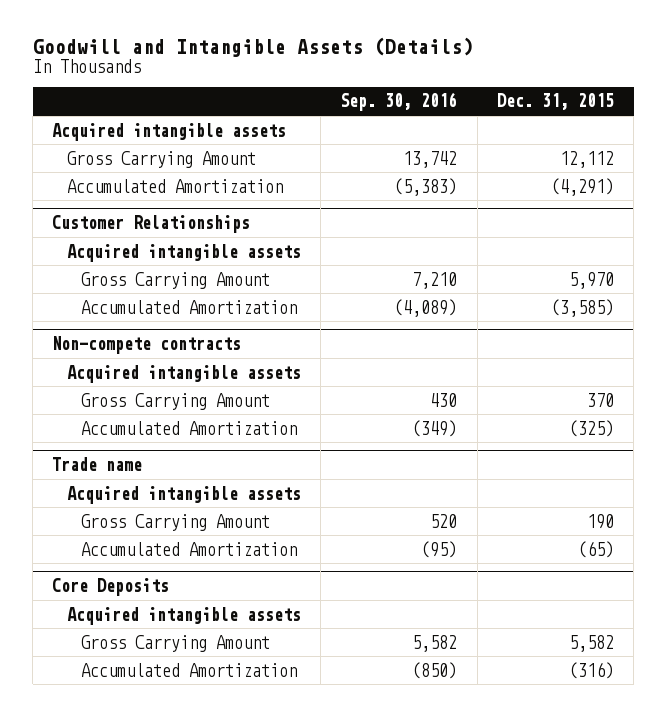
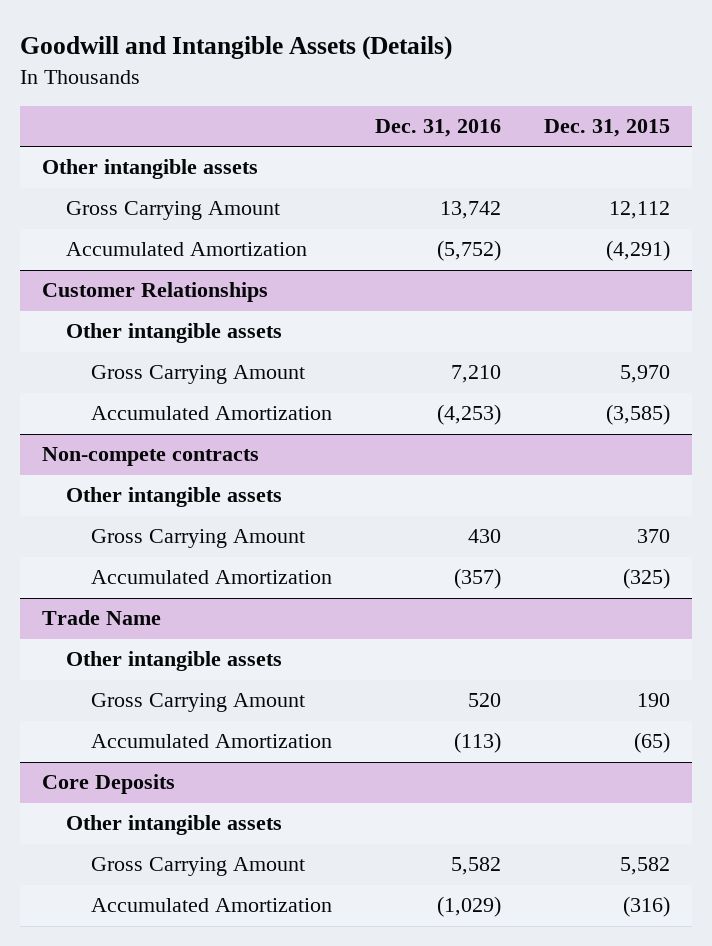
[340,92,458,112] Sep. 30, 2016 -> none
none -> [375,119,502,138] Dec. 31, 2016
[52,122,287,141] Acquired intangible assets -> [41,159,258,180] Other intangible assets
[66,243,301,262] Acquired intangible assets -> [66,323,283,344] Other intangible assets
[66,364,301,383] Acquired intangible assets -> [66,487,283,508] Other intangible assets
[52,457,143,472] Trade name -> [41,610,161,626] Trade Name
[66,485,301,504] Acquired intangible assets -> [66,651,283,672] Other intangible assets
[66,606,301,625] Acquired intangible assets -> [66,815,283,836] Other intangible assets

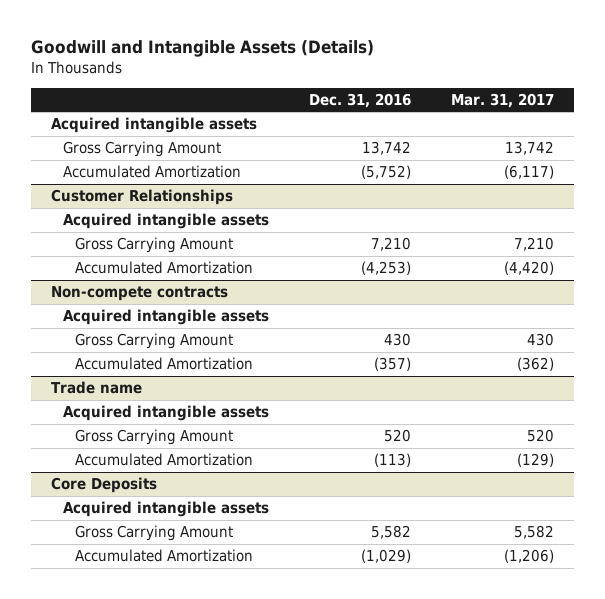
[544,119,671,138] Dec. 31, 2015 -> none
none -> [451,92,555,108] Mar. 31, 2017
[41,159,258,180] Other intangible assets -> [50,117,257,134] Acquired intangible assets
[66,323,283,344] Other intangible assets -> [62,213,269,230] Acquired intangible assets
[66,487,283,508] Other intangible assets -> [62,309,269,326] Acquired intangible assets
[41,610,161,626] Trade Name -> [50,381,142,395] Trade name
[66,651,283,672] Other intangible assets -> [62,405,269,422] Acquired intangible assets
[66,815,283,836] Other intangible assets -> [62,501,269,518] Acquired intangible assets

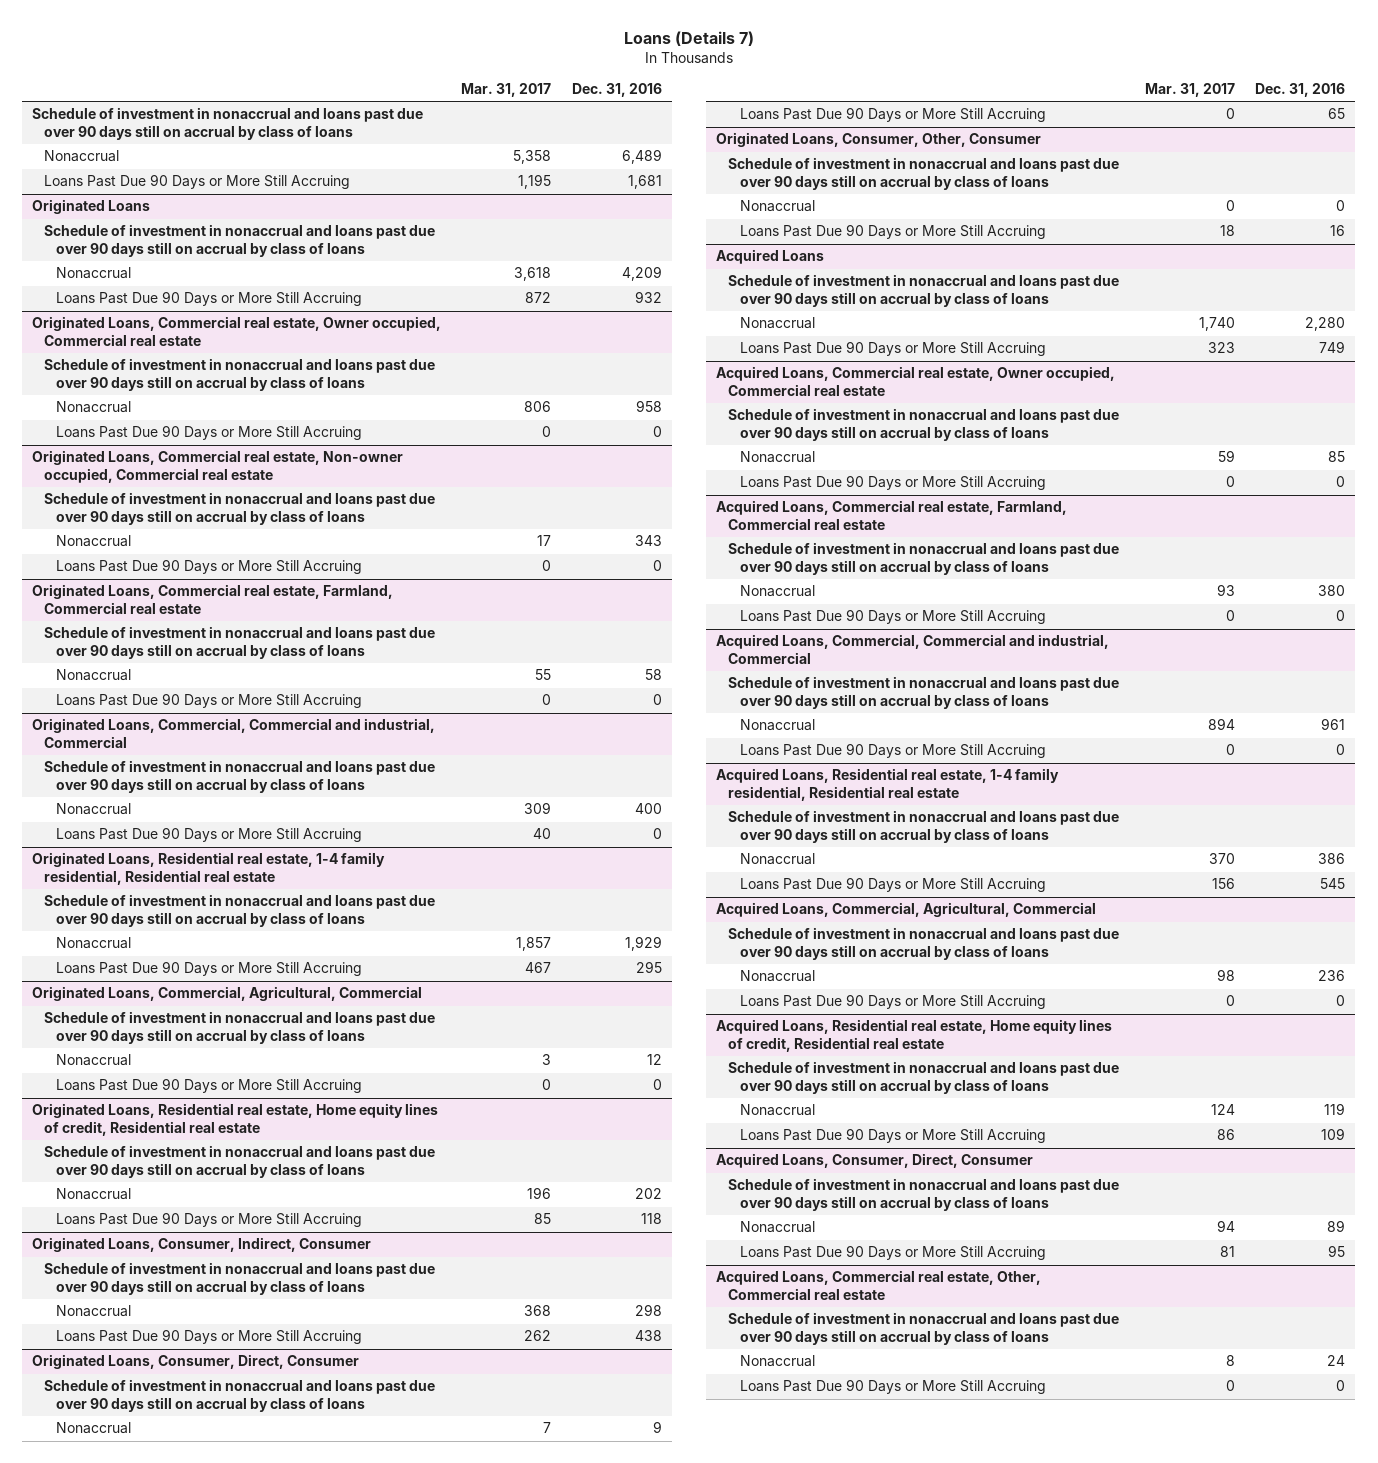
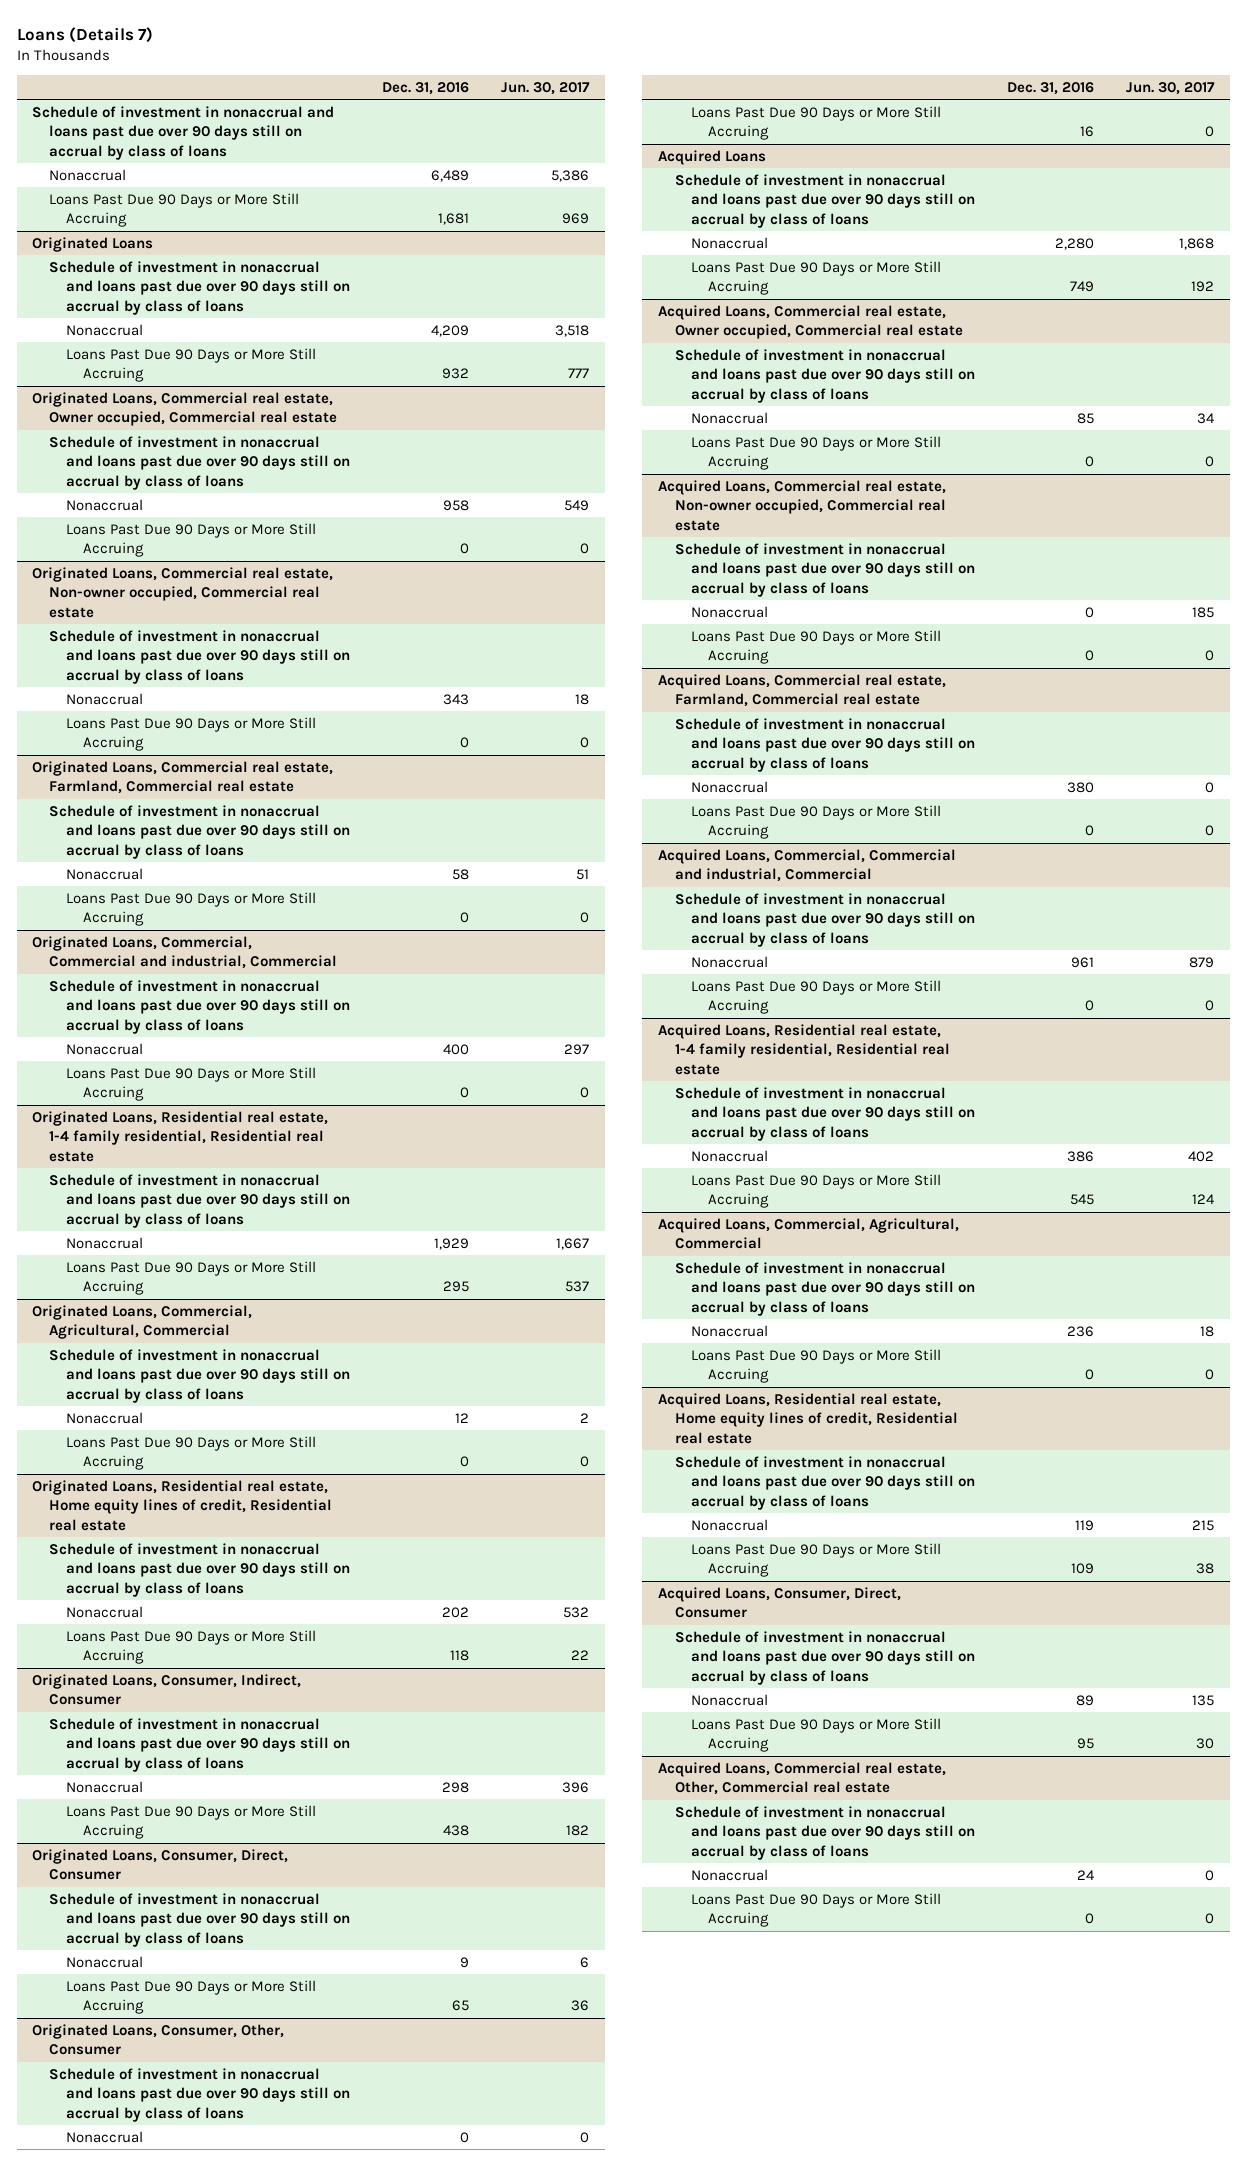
[461,82,552,97] Mar. 31, 2017 -> none
none -> [500,81,590,95] Jun. 30, 2017
none -> [657,479,946,531] Acquired Loans, Commercial real estate, Non-owner occupied, Commercial real estate
none -> [674,542,976,597] Schedule of investment in nonaccrual and loans past due over 90 days still on accrual by class of loans
none -> [691,605,769,618] Nonaccrual
none -> [691,629,942,665] Loans Past Due 90 Days or More Still Accruing

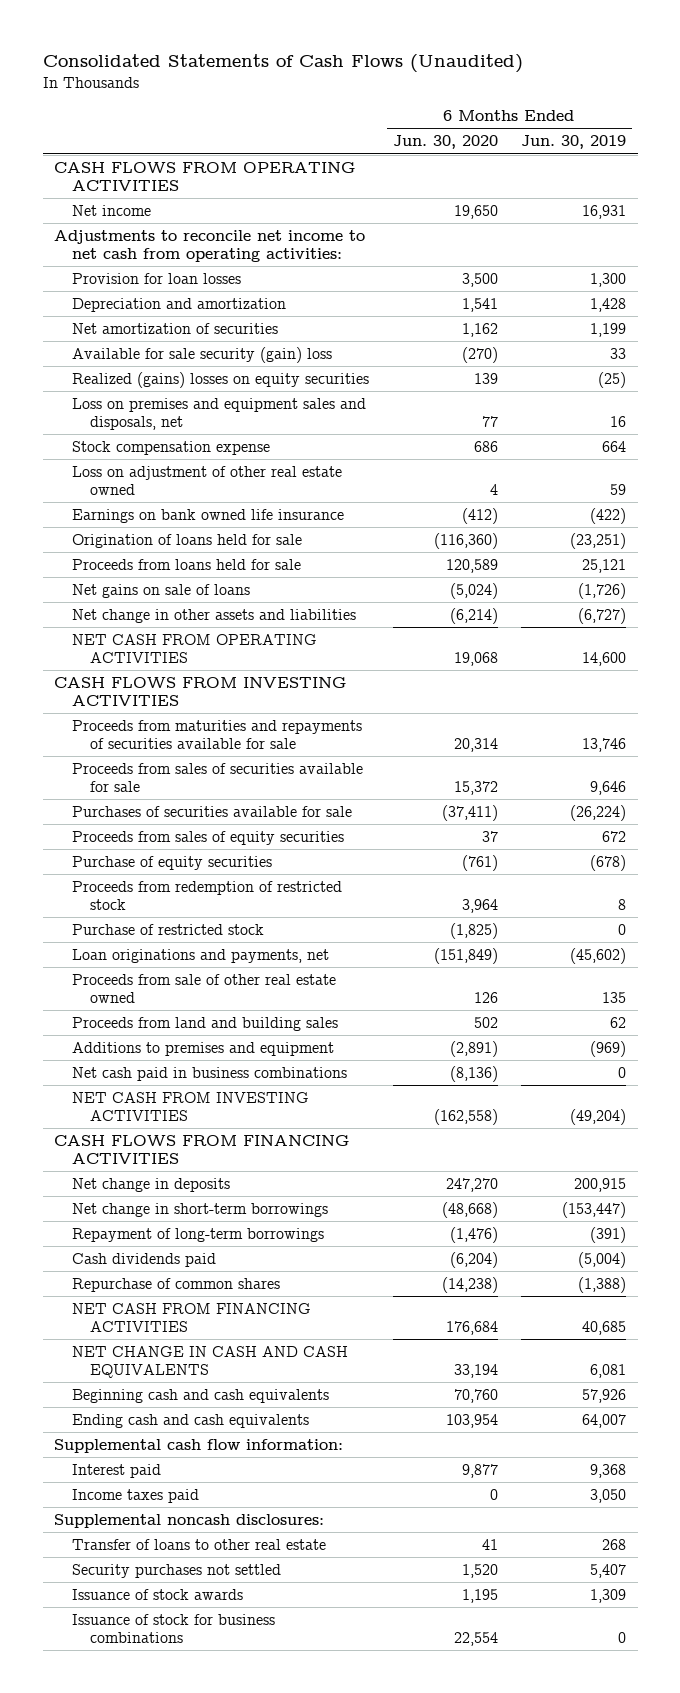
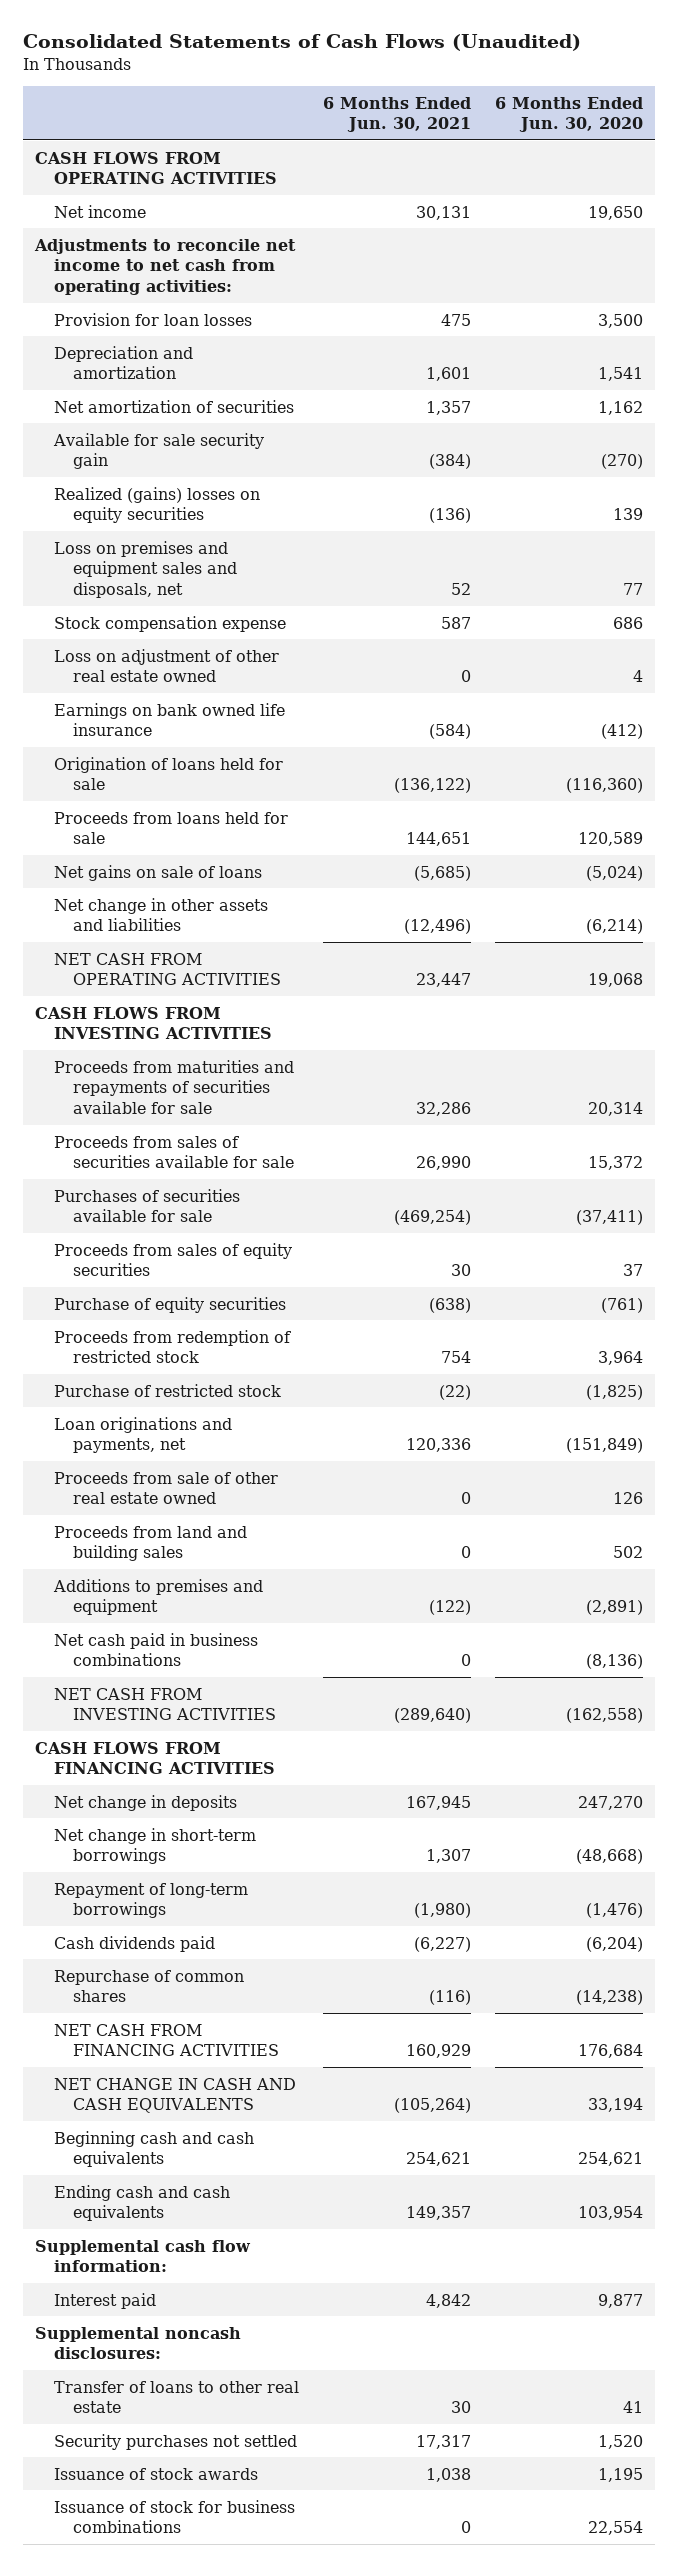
[520,135,626,150] Jun. 30, 2019 -> none
none -> [322,96,471,133] 6 Months Ended Jun. 30, 2021
[72,346,333,363] Available for sale security (gain) loss -> [52,432,264,470] Available for sale security gain
[453,1388,498,1403] 70,760 -> [577,2152,643,2167] 254,621
[72,1488,200,1503] Income taxes paid -> none

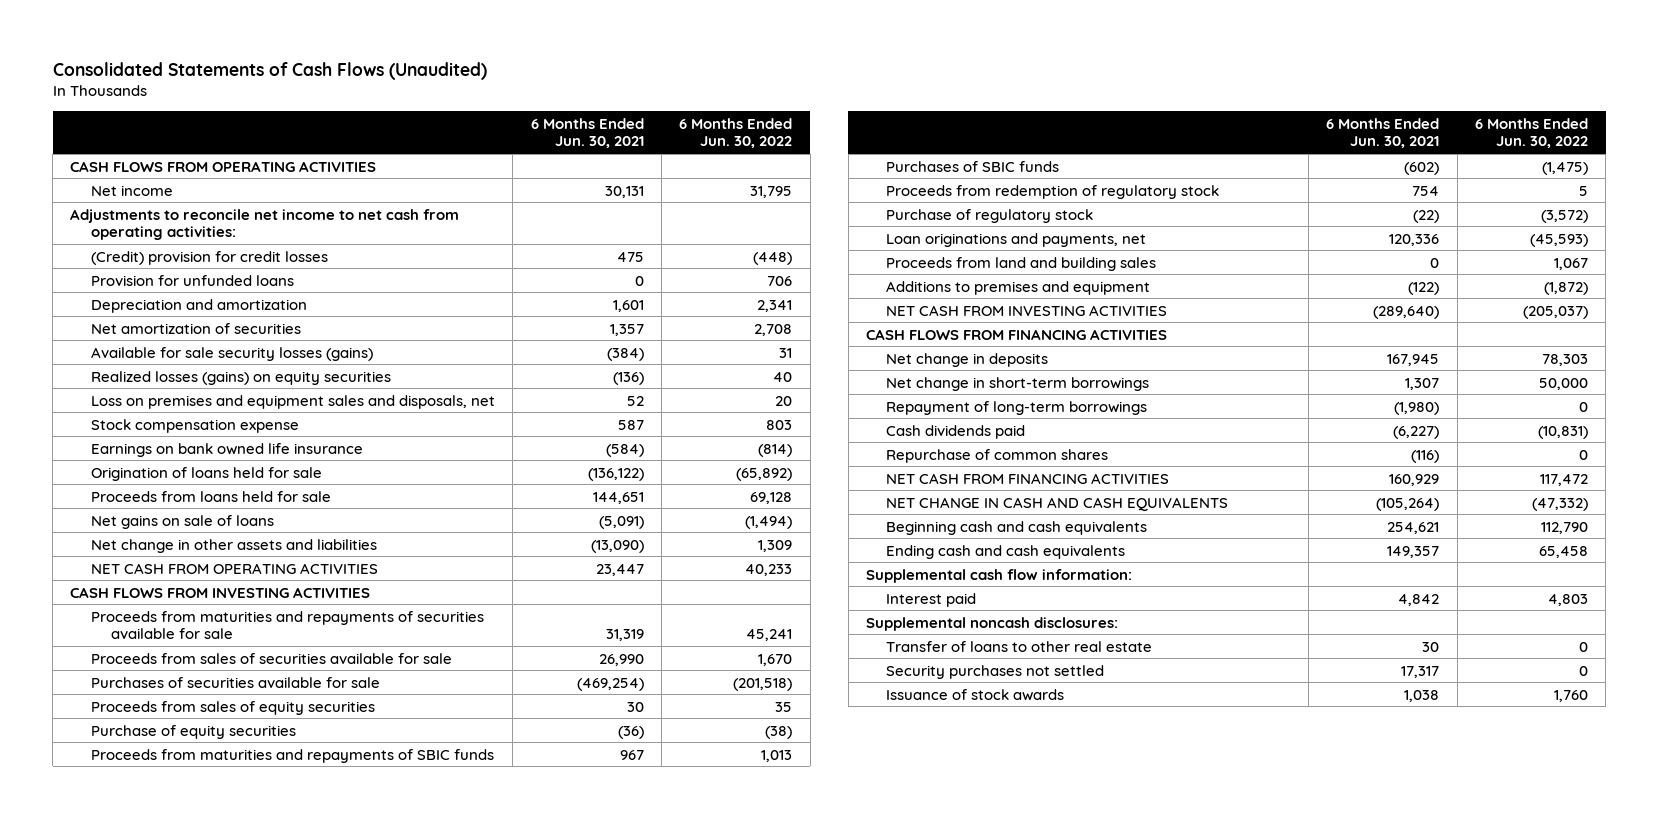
[494,96,643,133] 6 Months Ended Jun. 30, 2020 -> none
none -> [679,117,793,149] 6 Months Ended Jun. 30, 2022
[53,312,252,326] Provision for loan losses -> [90,250,328,265] (Credit) provision for credit losses
none -> [90,274,294,286] Provision for unfunded loans
[52,432,264,470] Available for sale security gain -> [90,346,373,361] Available for sale security losses (gains)
[53,486,260,524] Realized (gains) losses on equity securities -> [90,370,391,385] Realized losses (gains) on equity securities
[53,648,279,683] Loss on adjustment of other real estate owned -> none
[413,865,471,881] (5,685) -> [598,515,644,529] (5,091)
[403,919,471,935] (12,496) -> [590,539,644,553] (13,090)
[415,1101,471,1116] 32,286 -> [605,629,644,642] 31,319
[428,1297,471,1313] (638) -> [617,725,644,739] (36)
none -> [90,748,494,763] Proceeds from maturities and repayments of SBIC funds
none -> [886,160,1060,172] Purchases of SBIC funds
[53,1329,291,1364] Proceeds from redemption of restricted stock -> [886,184,1220,199] Proceeds from redemption of regulatory stock
[53,1383,281,1397] Purchase of restricted stock -> [886,208,1094,223] Purchase of regulatory stock
[53,1471,278,1505] Proceeds from sale of other real estate owned -> none
[53,1632,258,1667] Net cash paid in business combinations -> none
[53,2499,295,2534] Issuance of stock for business combinations -> none

